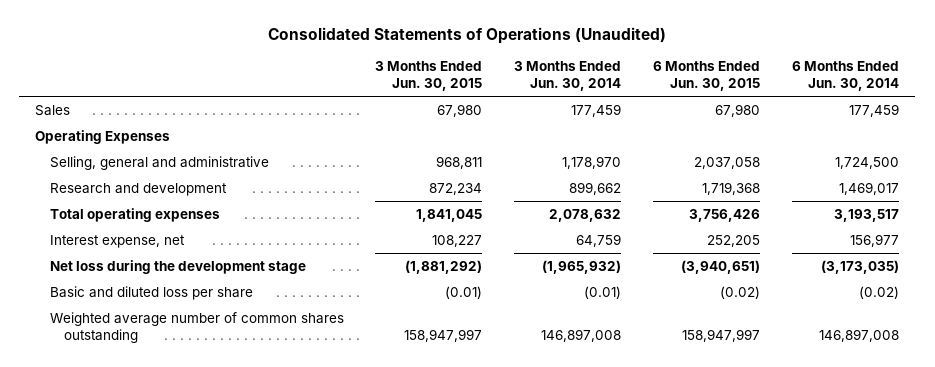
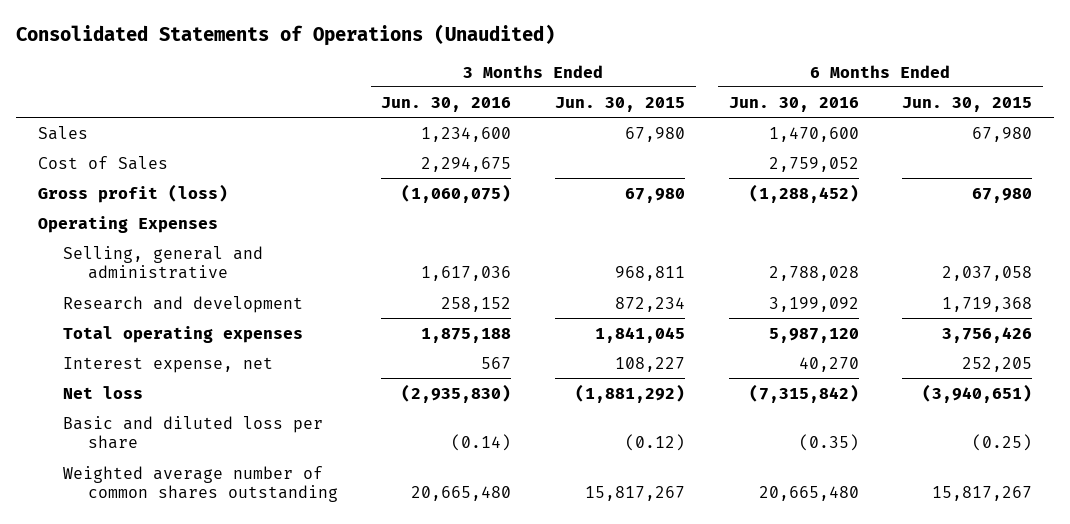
[514,61,622,92] 3 Months Ended Jun. 30, 2014 -> none
[792,61,900,92] 6 Months Ended Jun. 30, 2014 -> none
none -> [381,96,512,112] Jun. 30, 2016
none -> [728,96,859,112] Jun. 30, 2016
none -> [37,155,168,170] Cost of Sales
none -> [37,183,228,203] Gross profit (loss)
[49,259,306,274] Net loss during the development stage -> [62,385,143,399] Net loss
[445,285,483,299] (0.01) -> [624,434,685,452] (0.12)
[720,285,761,299] (0.02) -> [972,434,1033,452] (0.25)
[404,328,483,342] 158,947,997 -> [584,486,685,502] 15,817,267
[682,328,761,342] 158,947,997 -> [932,486,1033,502] 15,817,267

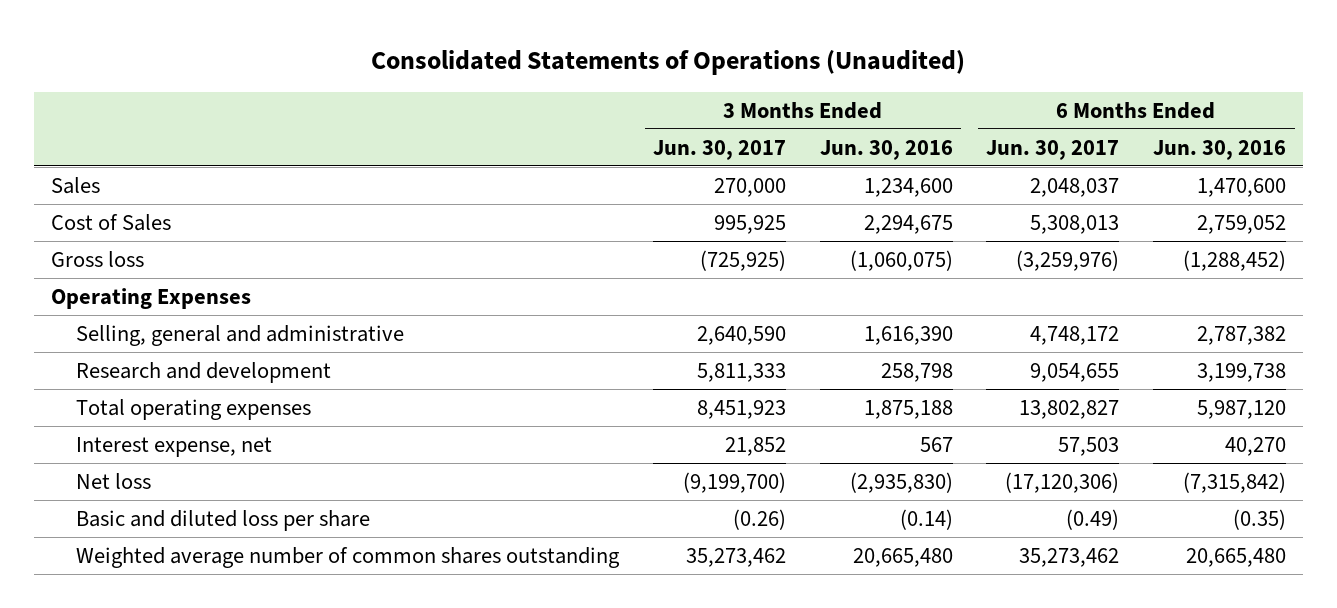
[554,96,685,112] Jun. 30, 2015 -> none
[902,96,1033,112] Jun. 30, 2015 -> none
none -> [653,139,787,160] Jun. 30, 2017
none -> [986,139,1120,160] Jun. 30, 2017
[37,183,228,203] Gross profit (loss) -> [50,250,144,267] Gross loss
[421,266,512,282] 1,617,036 -> [863,325,953,345] 1,616,390
[768,266,859,282] 2,788,028 -> [1197,325,1287,345] 2,787,382
[441,296,512,312] 258,152 -> [880,362,953,382] 258,798
[768,296,859,312] 3,199,092 -> [1197,362,1287,382] 3,199,738

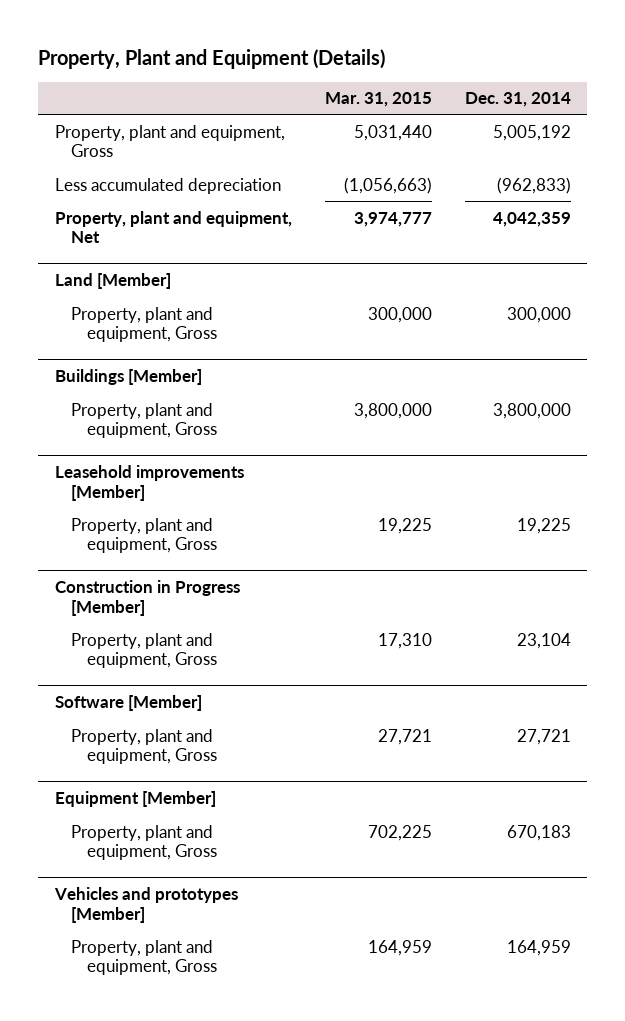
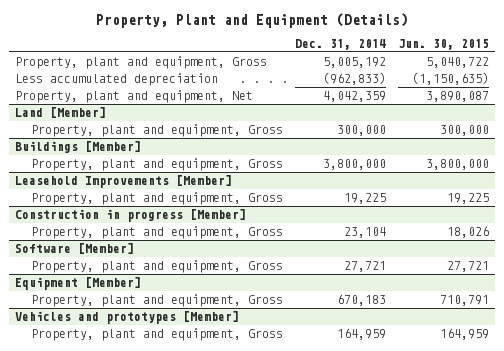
[324,92,432,108] Mar. 31, 2015 -> none
none -> [397,38,489,50] Jun. 30, 2015
[54,465,244,502] Leasehold improvements [Member] -> [15,175,233,189] Leasehold Improvements [Member]
[54,580,240,617] Construction in Progress [Member] -> [15,209,247,223] Construction in progress [Member]

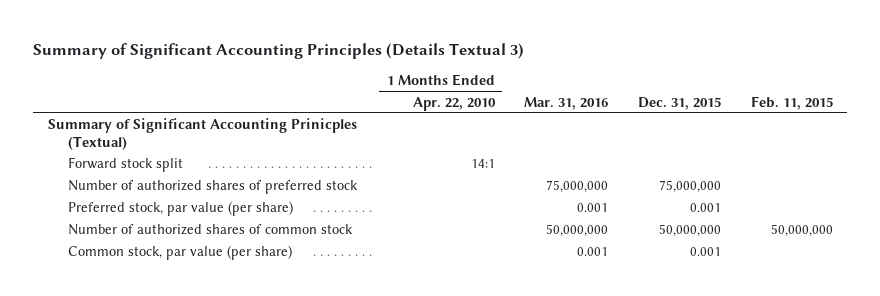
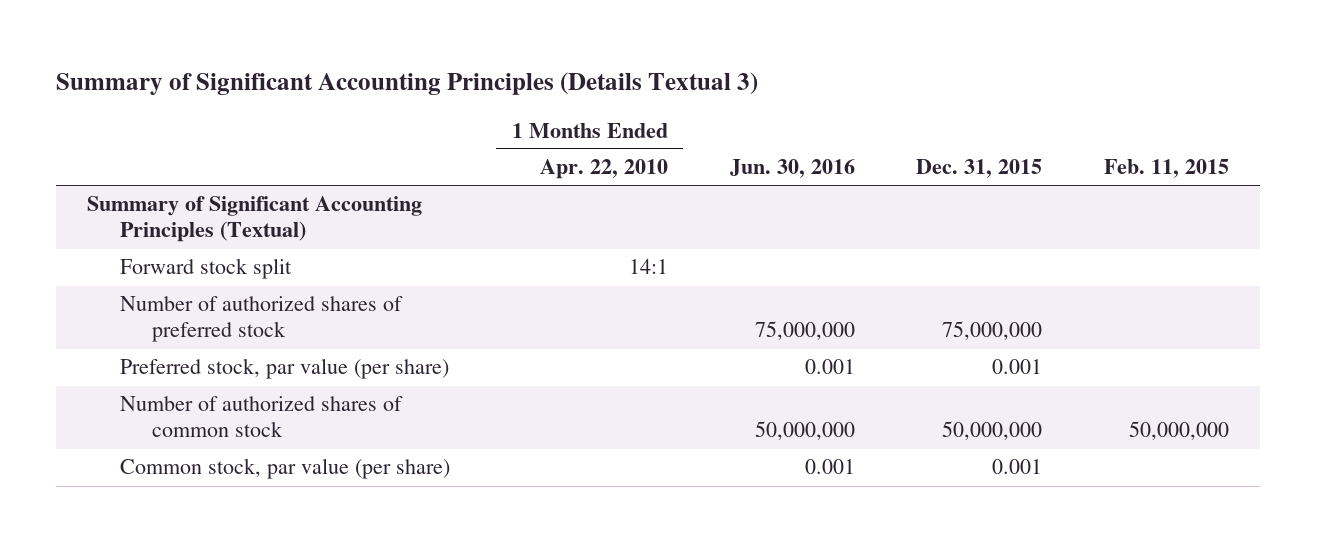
[524,96,609,110] Mar. 31, 2016 -> none
none -> [729,159,855,179] Jun. 30, 2016
[47,118,357,151] Summary of Significant Accounting Prinicples (Textual) -> [87,196,423,243] Summary of Significant Accounting Principles (Textual)

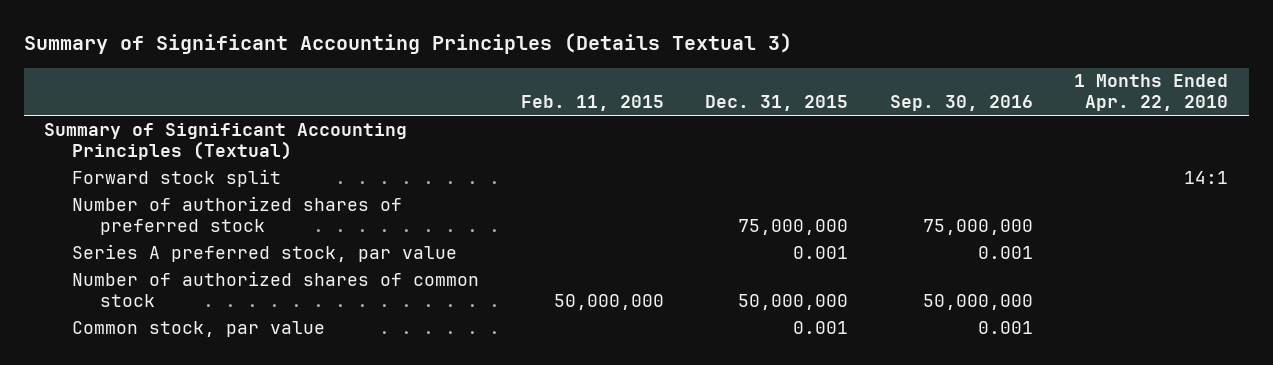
[729,159,855,179] Jun. 30, 2016 -> none
none -> [889,95,1033,112] Sep. 30, 2016
[119,358,449,380] Preferred stock, par value (per share) -> [72,243,458,262] Series A preferred stock, par value
[119,458,450,480] Common stock, par value (per share) -> [72,320,326,337] Common stock, par value

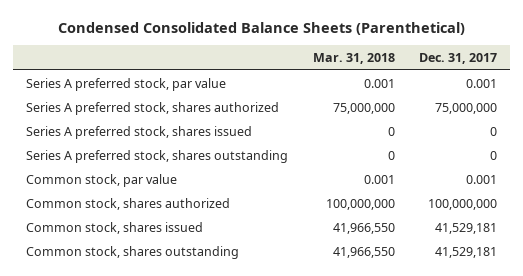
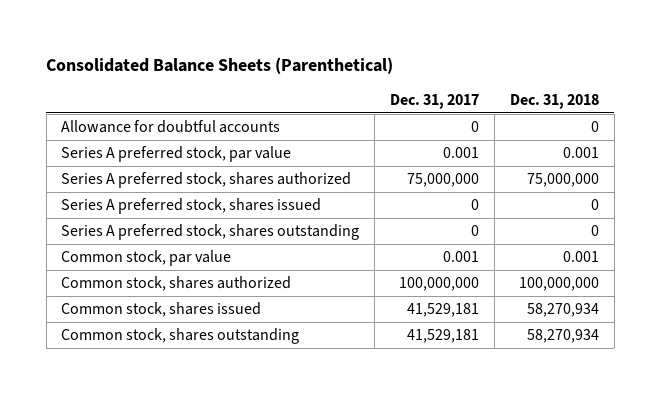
[57,21,465,35] Condensed Consolidated Balance Sheets (Parenthetical) -> [46,56,394,74] Consolidated Balance Sheets (Parenthetical)
[312,52,395,64] Mar. 31, 2018 -> none
none -> [509,93,599,109] Dec. 31, 2018
none -> [61,120,281,134] Allowance for doubtful accounts

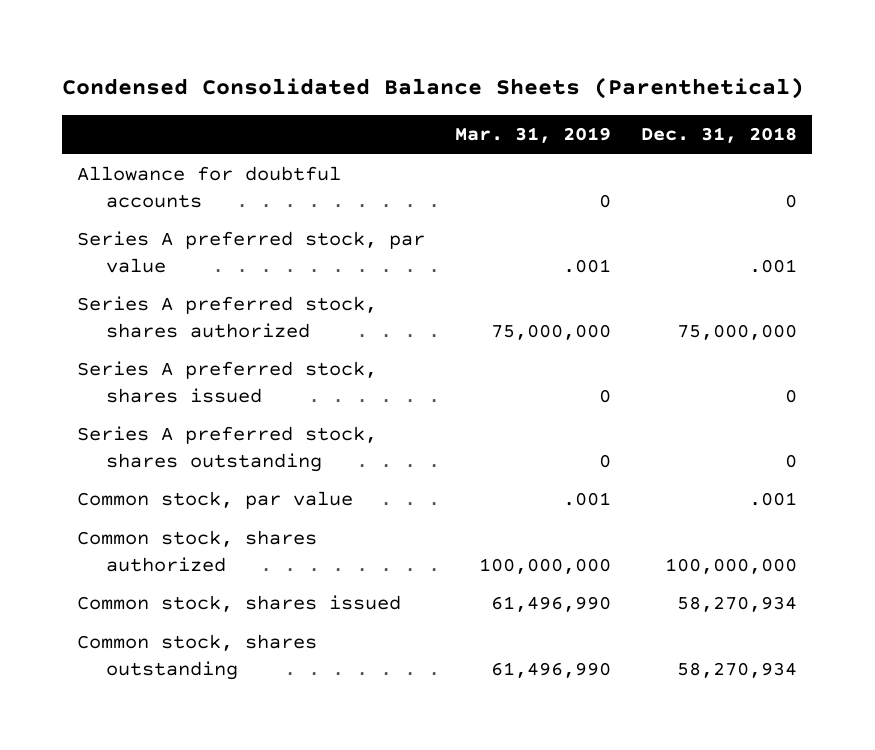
[46,56,394,74] Consolidated Balance Sheets (Parenthetical) -> [62,77,805,100] Condensed Consolidated Balance Sheets (Parenthetical)
[390,93,480,109] Dec. 31, 2017 -> none
none -> [455,127,612,144] Mar. 31, 2019
[562,147,599,159] 0.001 -> [749,259,798,274] .001
[562,251,599,263] 0.001 -> [749,492,798,507] .001

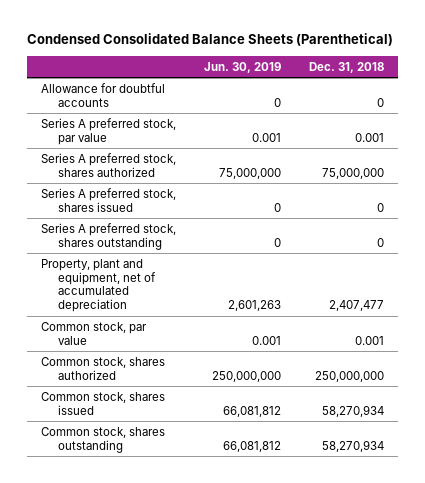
[455,127,612,144] Mar. 31, 2019 -> none
none -> [203,61,281,73] Jun. 30, 2019
[749,259,798,274] .001 -> [354,132,384,142] 0.001
none -> [40,258,157,313] Property, plant and equipment, net of accumulated depreciation
[749,492,798,507] .001 -> [354,335,384,345] 0.001
[665,558,798,575] 100,000,000 -> [314,370,384,382] 250,000,000

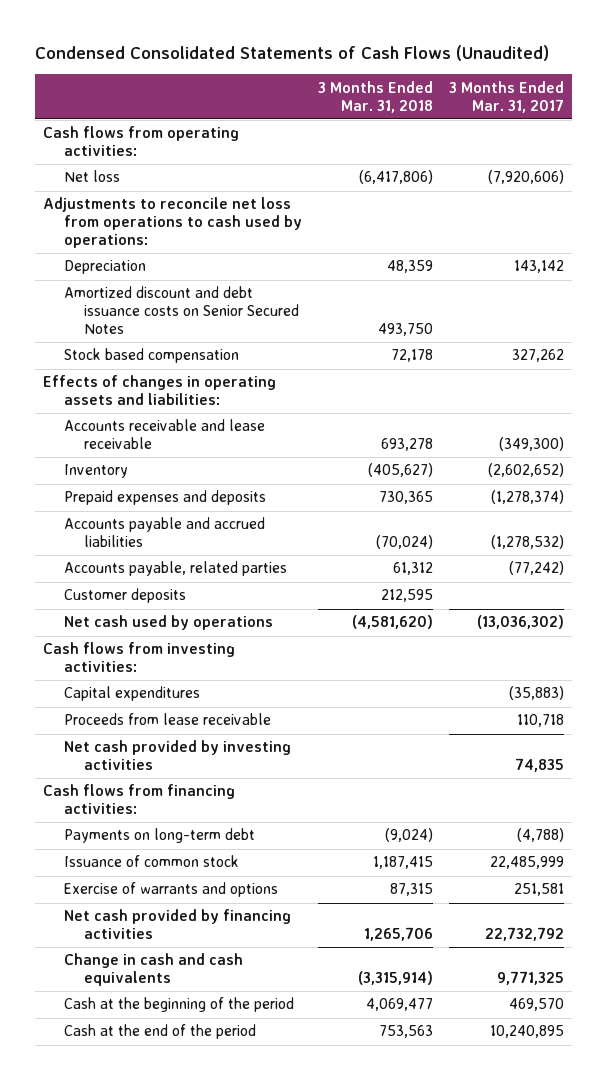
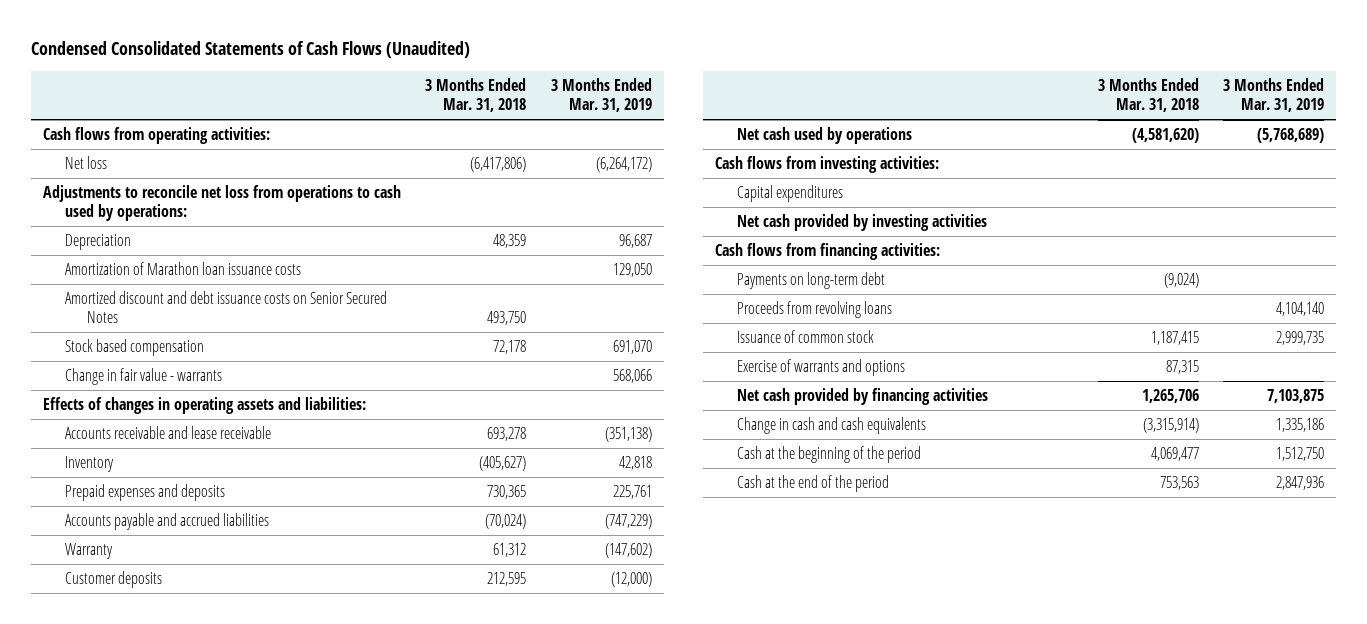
[449,80,565,113] 3 Months Ended Mar. 31, 2017 -> none
none -> [550,78,652,113] 3 Months Ended Mar. 31, 2019
none -> [64,261,301,275] Amortization of Marathon loan issuance costs
none -> [64,367,222,385] Change in fair value - warrants
[63,561,287,577] Accounts payable, related parties -> [64,542,113,559] Warranty
[63,713,271,726] Proceeds from lease receivable -> none
none -> [737,300,893,318] Proceeds from revolving loans

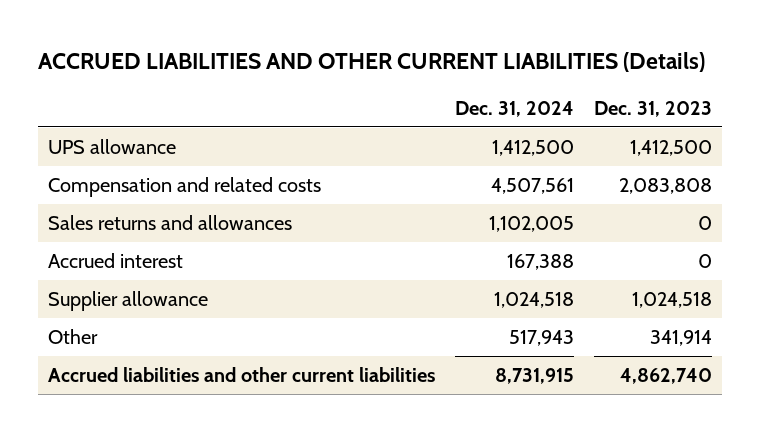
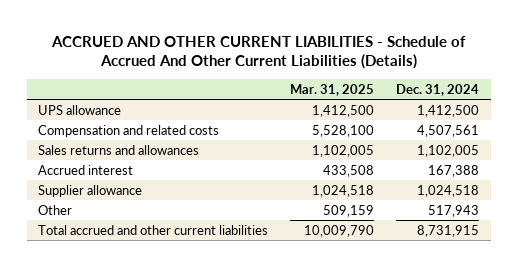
[37,51,705,72] ACCRUED LIABILITIES AND OTHER CURRENT LIABILITIES (Details) -> [50,35,466,70] ACCRUED AND OTHER CURRENT LIABILITIES - Schedule of Accrued And Other Current Liabilities (Details)
[593,100,712,117] Dec. 31, 2023 -> none
none -> [290,83,375,96] Mar. 31, 2025
[47,367,435,383] Accrued liabilities and other current liabilities -> [37,224,268,235] Total accrued and other current liabilities

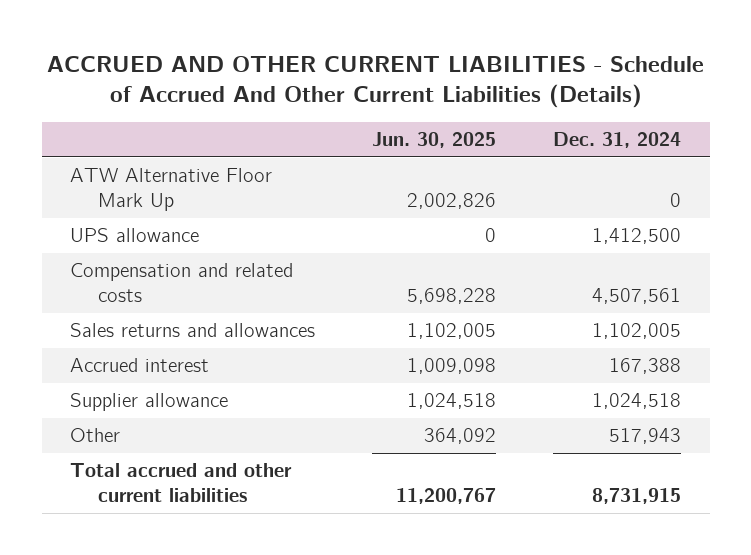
[290,83,375,96] Mar. 31, 2025 -> none
none -> [372,132,497,149] Jun. 30, 2025
none -> [70,168,273,212] ATW Alternative Floor Mark Up

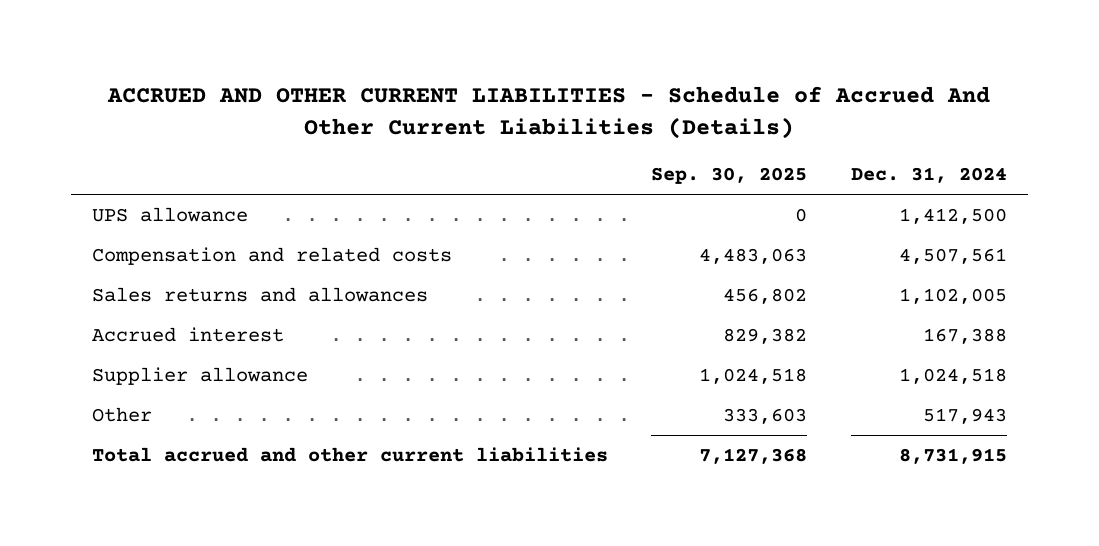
[372,132,497,149] Jun. 30, 2025 -> none
none -> [651,167,808,185] Sep. 30, 2025
[70,168,273,212] ATW Alternative Floor Mark Up -> none

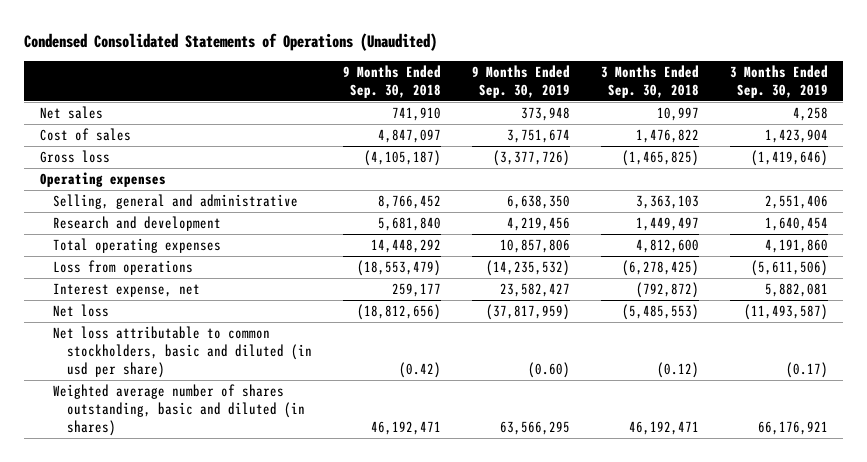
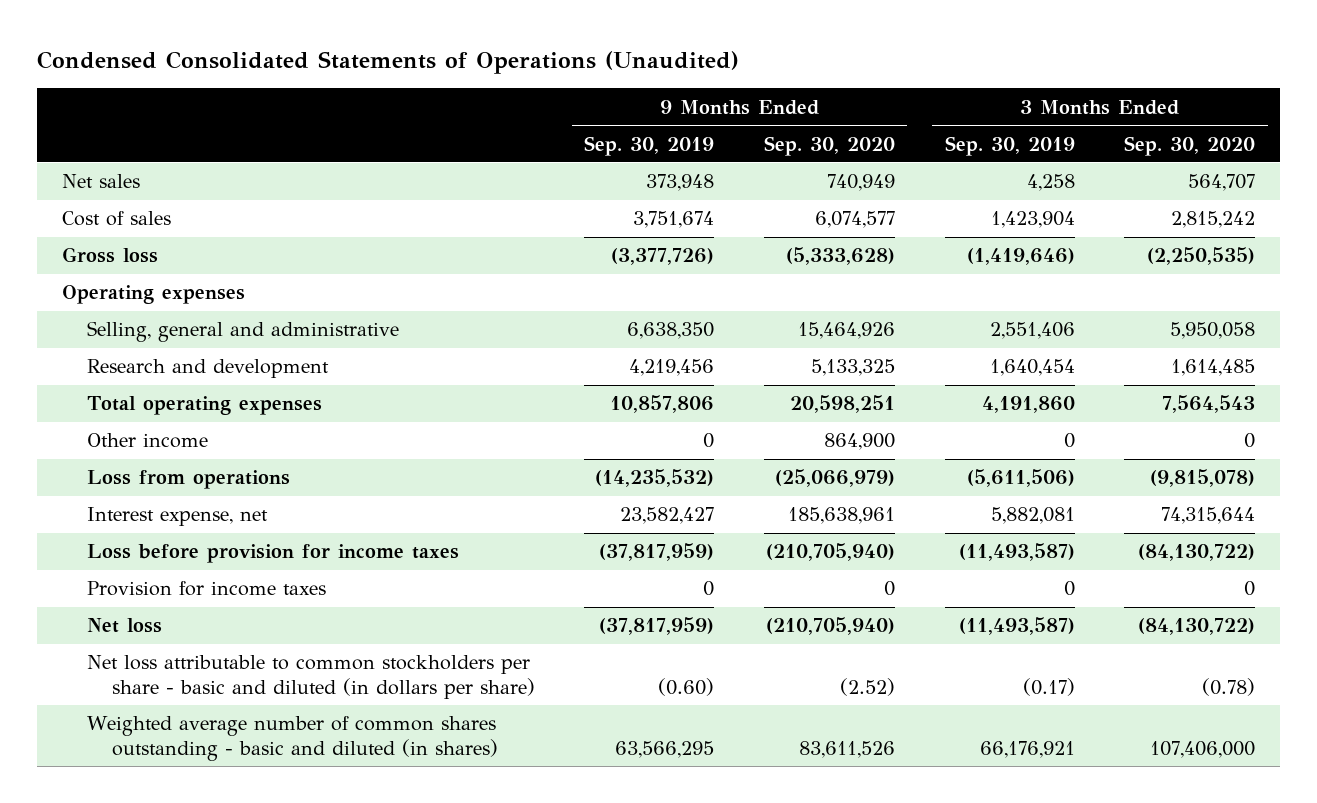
[342,65,441,99] 9 Months Ended Sep. 30, 2018 -> none
[600,65,699,99] 3 Months Ended Sep. 30, 2018 -> none
none -> [763,135,895,156] Sep. 30, 2020
none -> [1124,135,1256,156] Sep. 30, 2020
none -> [86,433,208,449] Other income
none -> [86,544,459,564] Loss before provision for income taxes
none -> [86,581,326,597] Provision for income taxes
[53,325,312,379] Net loss attributable to common stockholders, basic and diluted (in usd per share) -> [86,655,535,699] Net loss attributable to common stockholders per share - basic and diluted (in dollars per share)
[53,383,305,437] Weighted average number of shares outstanding, basic and diluted (in shares) -> [86,716,498,761] Weighted average number of common shares outstanding - basic and diluted (in shares)

